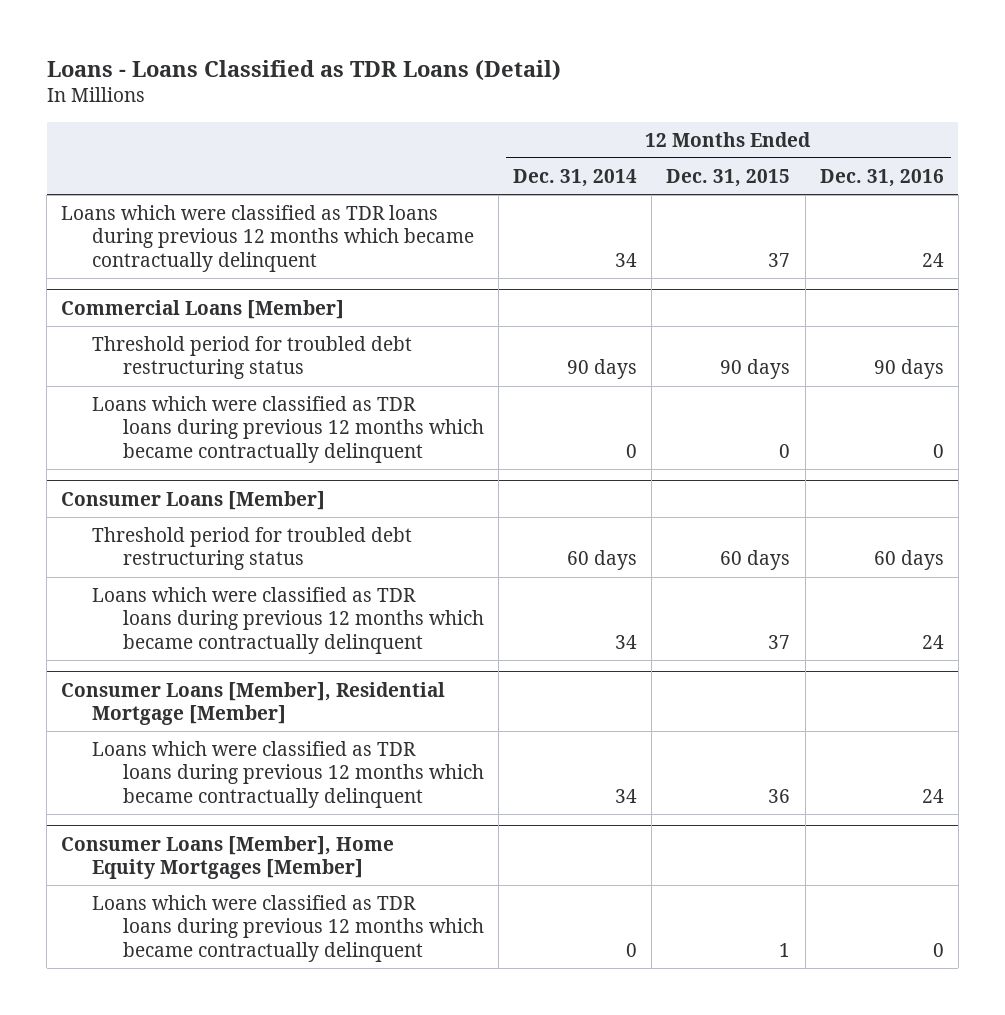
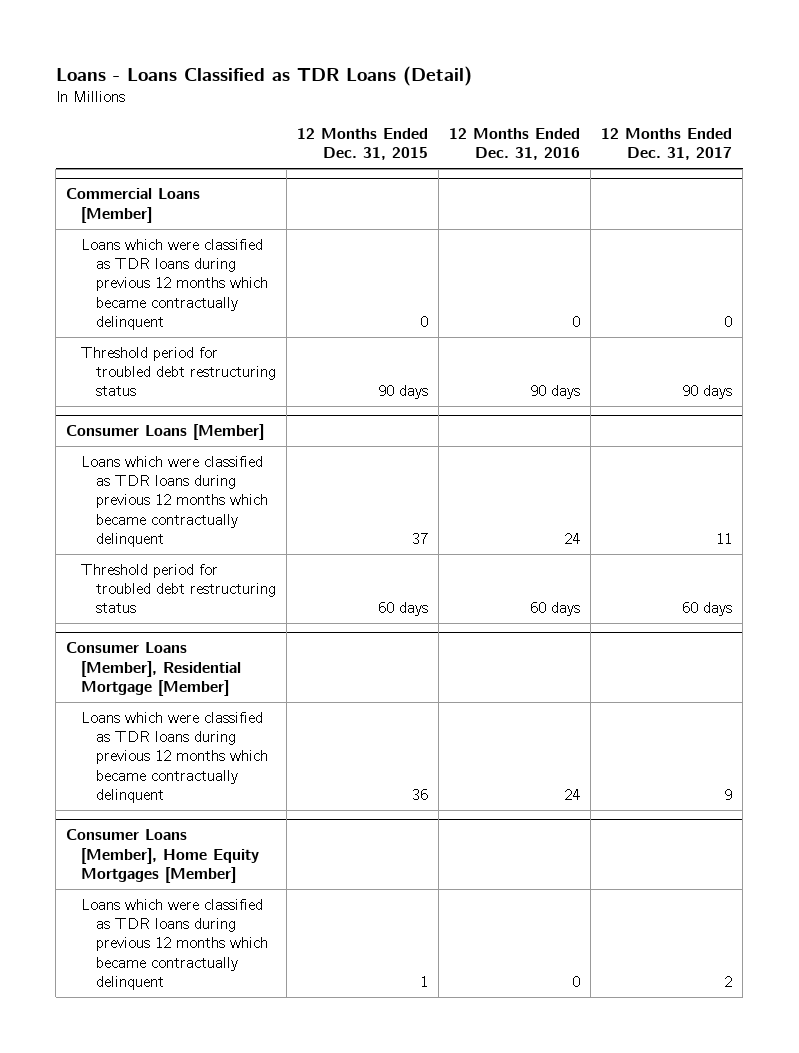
[512,169,637,188] Dec. 31, 2014 -> none
none -> [601,128,733,161] 12 Months Ended Dec. 31, 2017
[61,205,474,272] Loans which were classified as TDR loans during previous 12 months which became contractually delinquent -> none
[91,336,412,380] Threshold period for troubled debt restructuring status -> [81,346,277,397] Threshold period for troubled debt restructuring status
[91,527,412,571] Threshold period for troubled debt restructuring status -> [81,563,277,614] Threshold period for troubled debt restructuring status

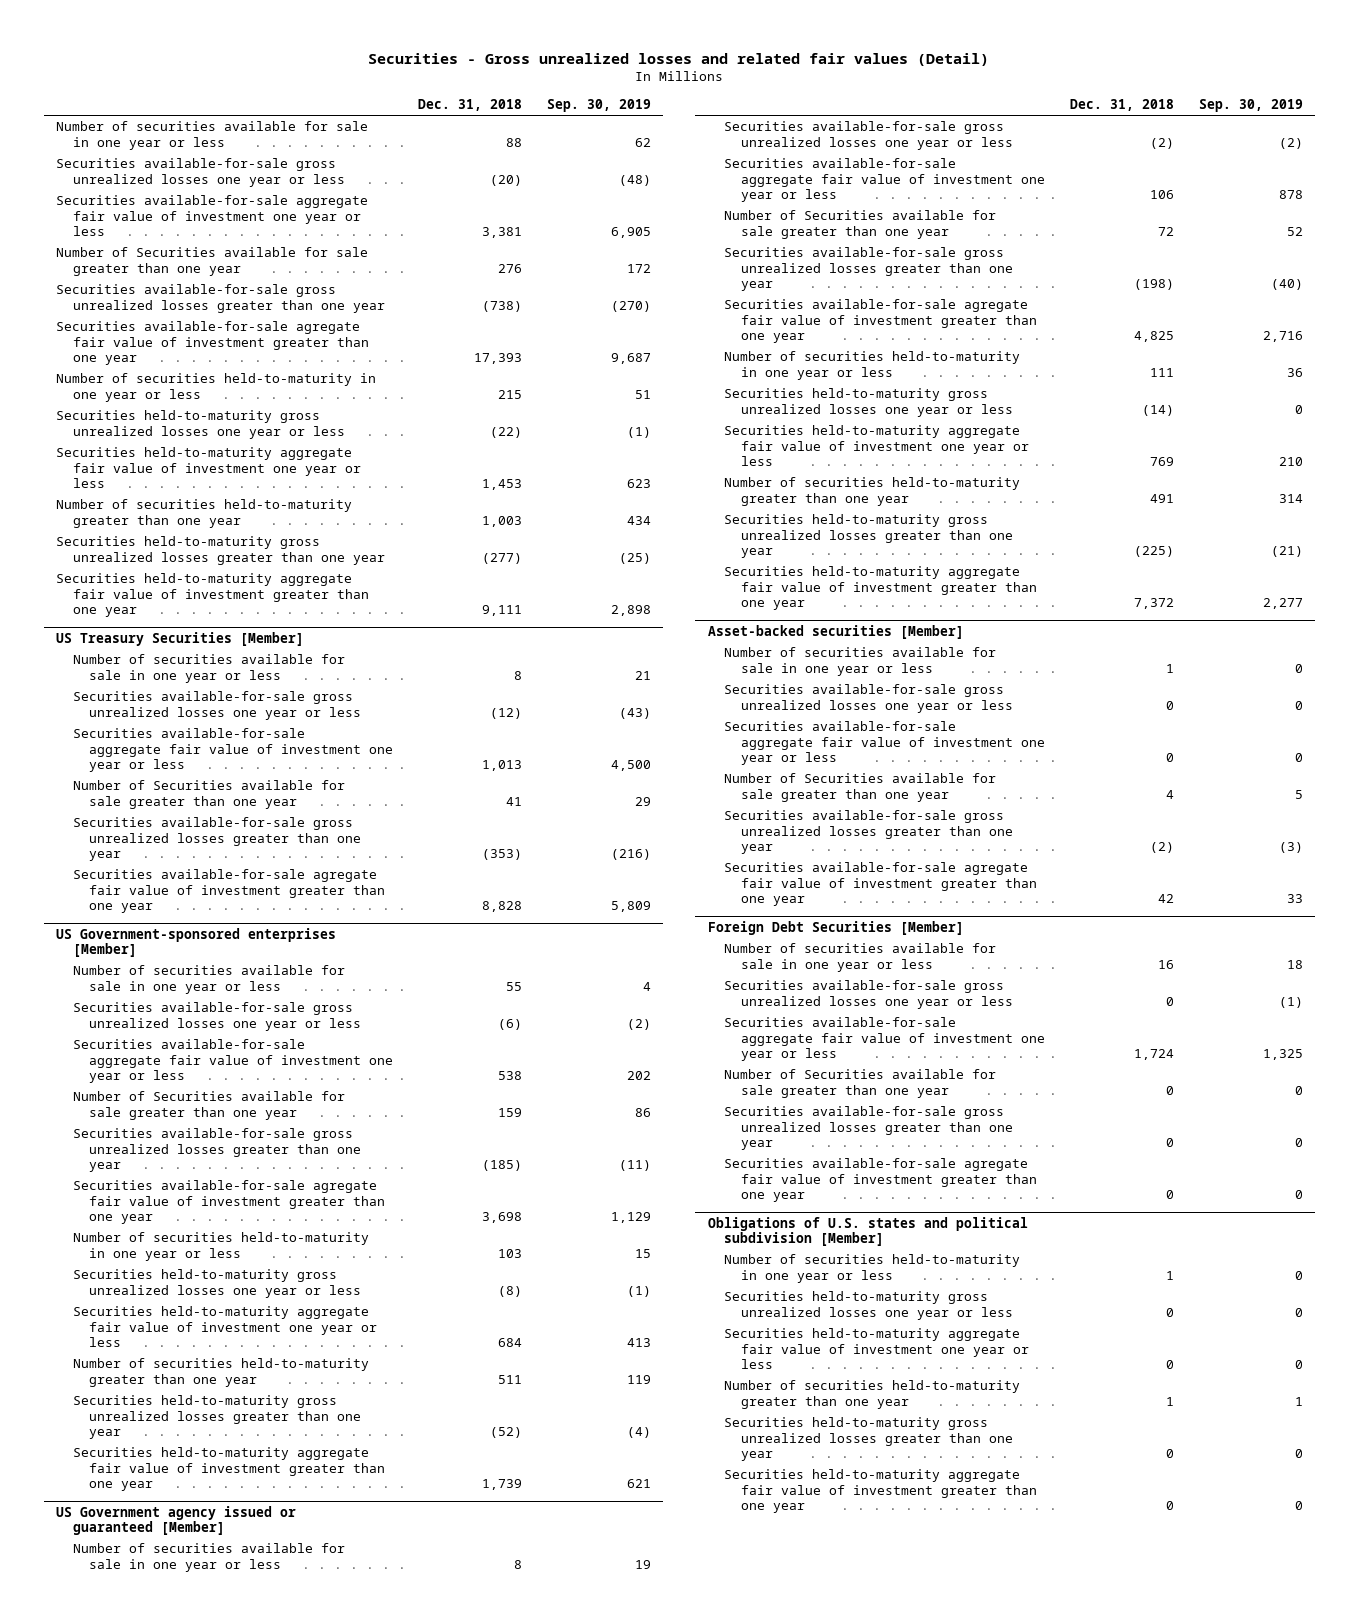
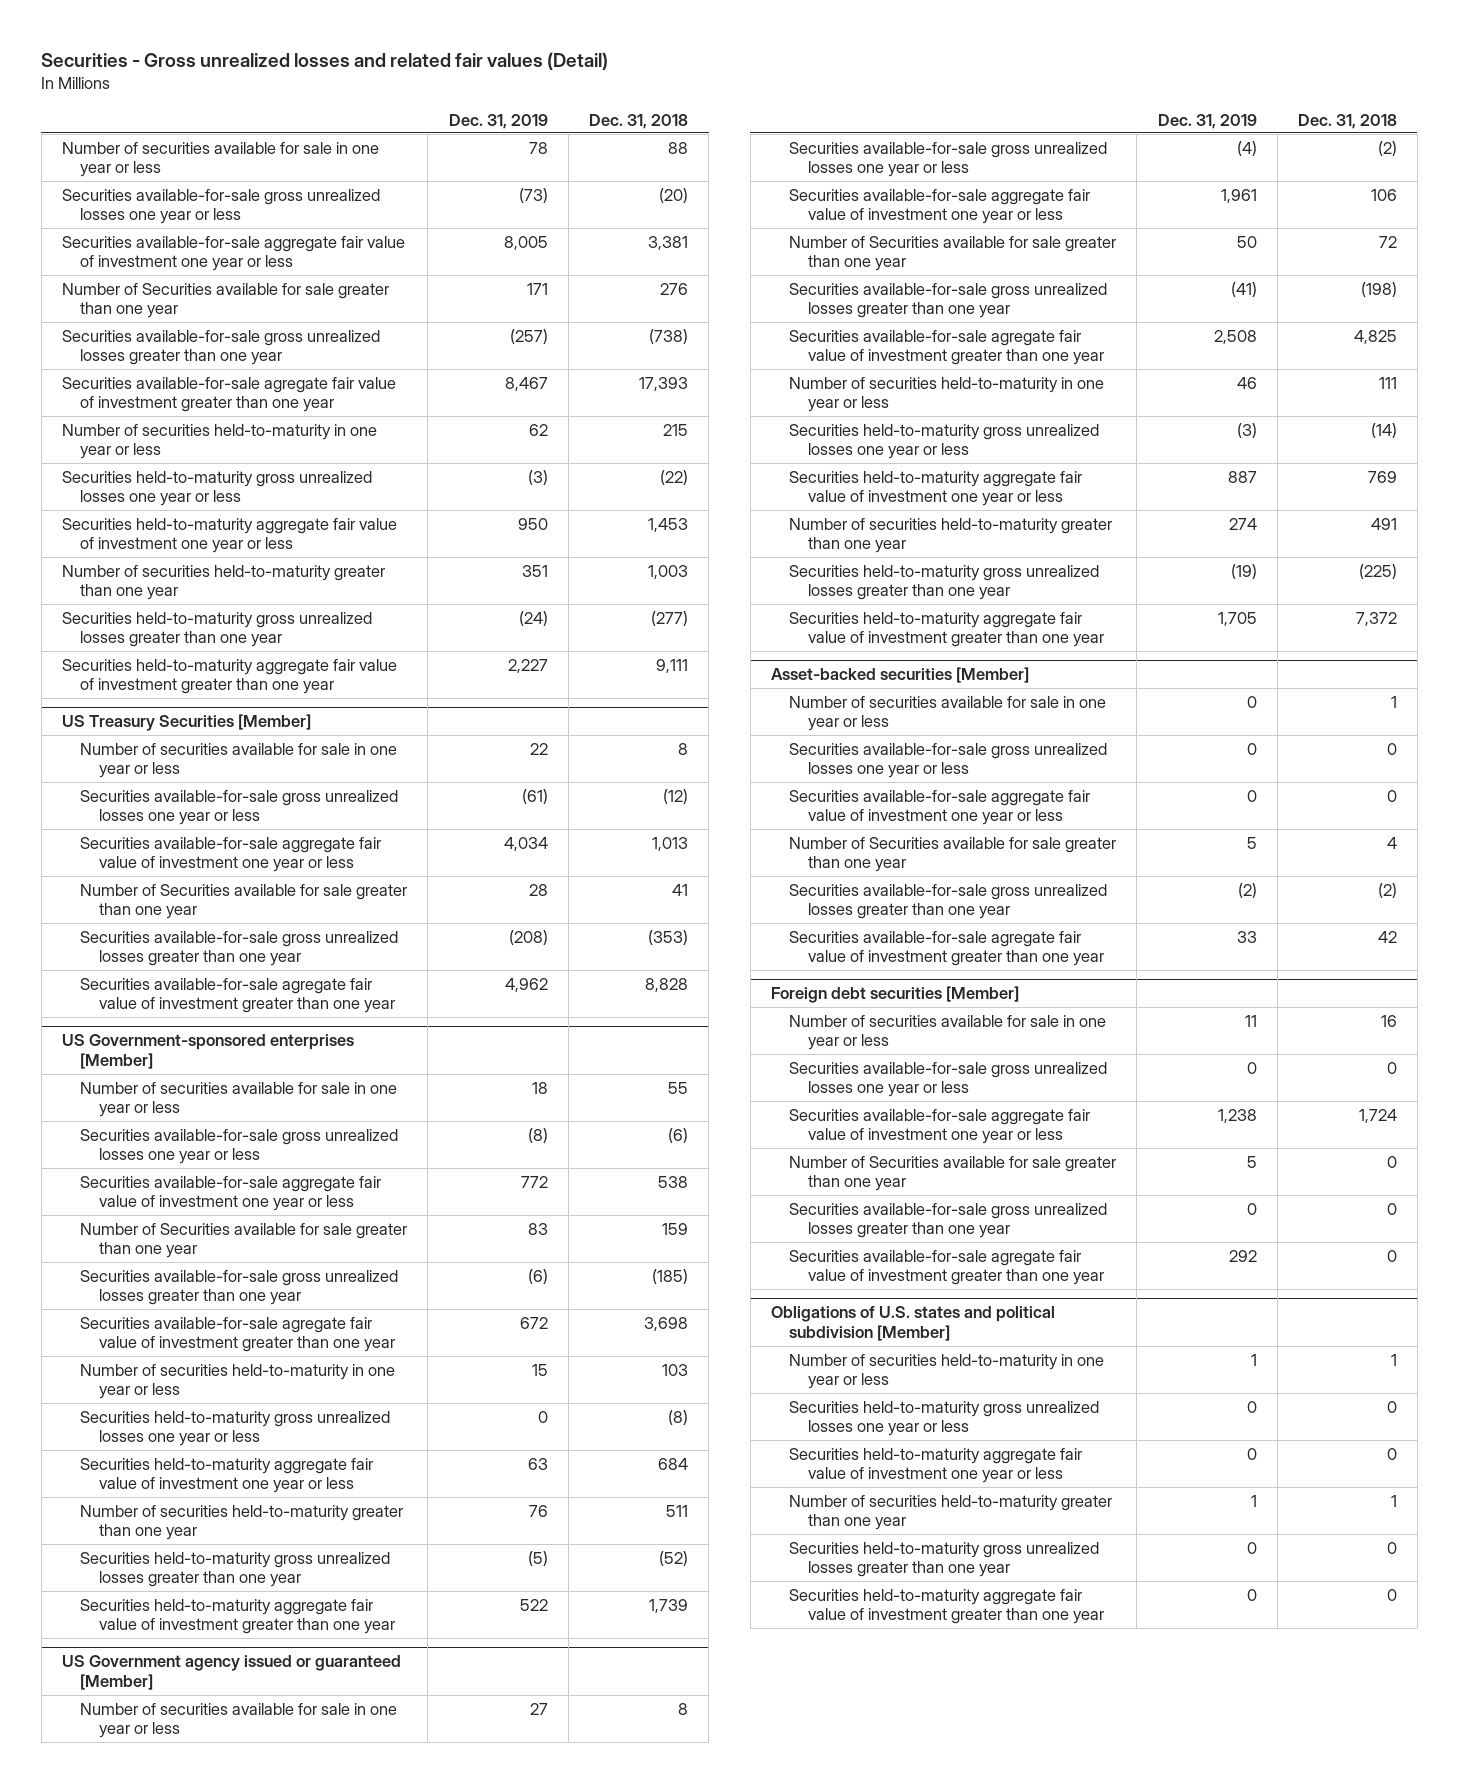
[546,99,651,113] Sep. 30, 2019 -> none
none -> [448,113,548,129] Dec. 31, 2019
[707,920,964,935] Foreign Debt Securities [Member] -> [770,986,1019,1004] Foreign debt securities [Member]

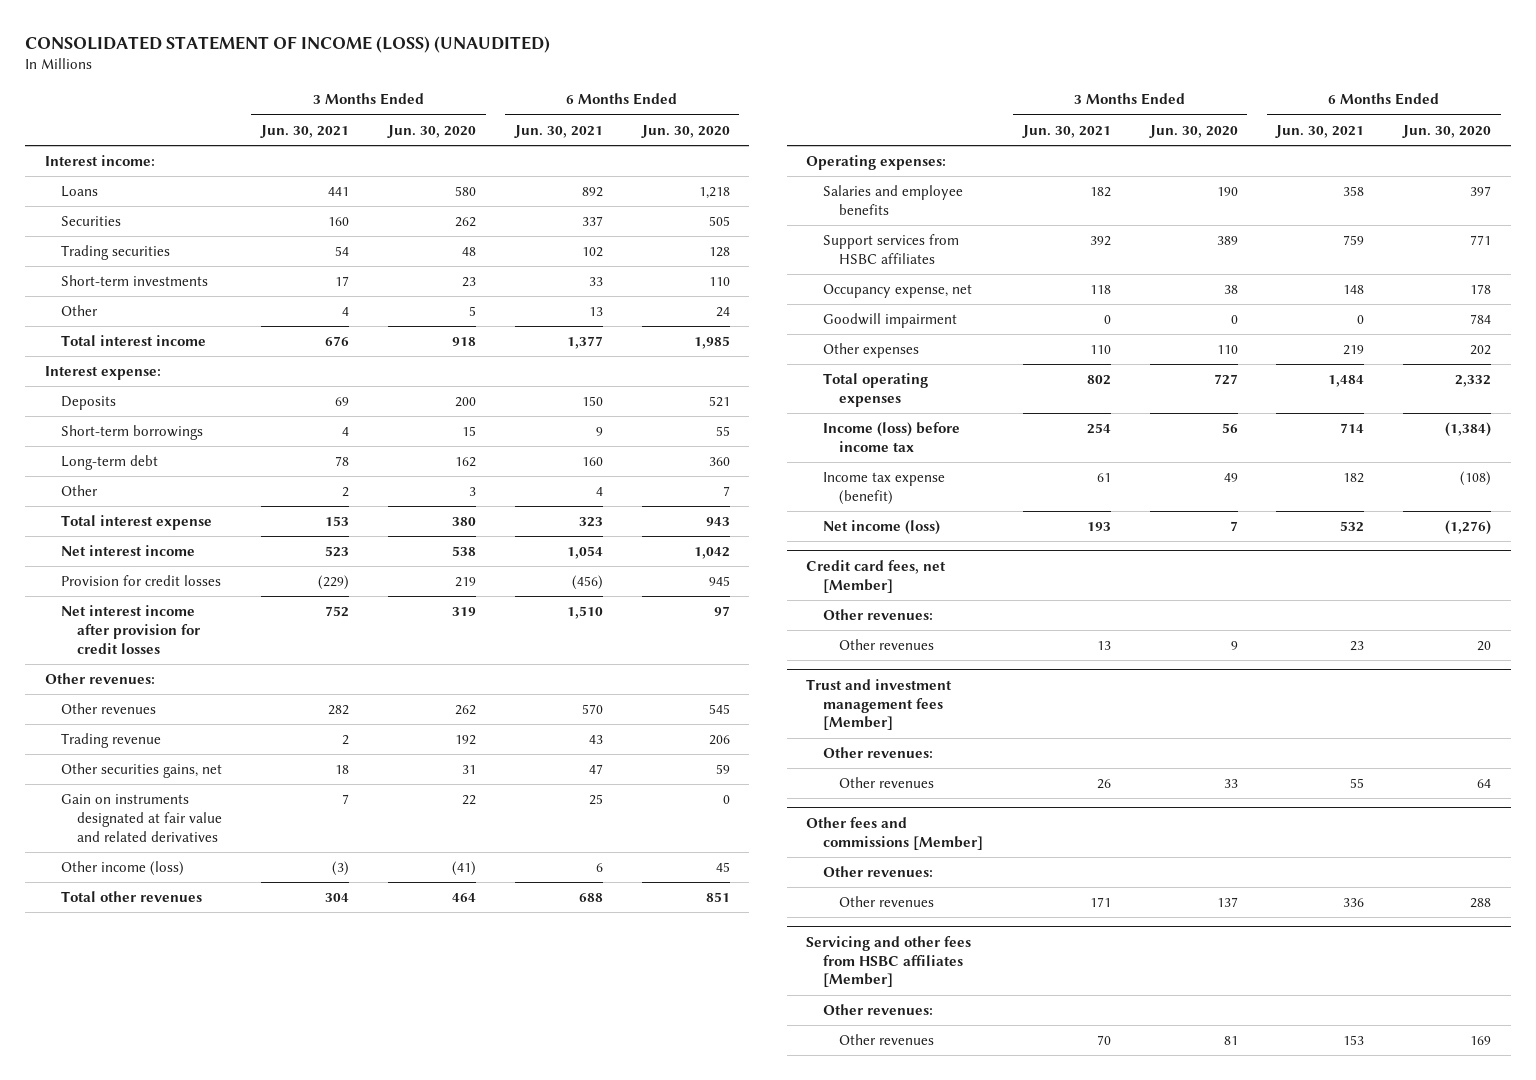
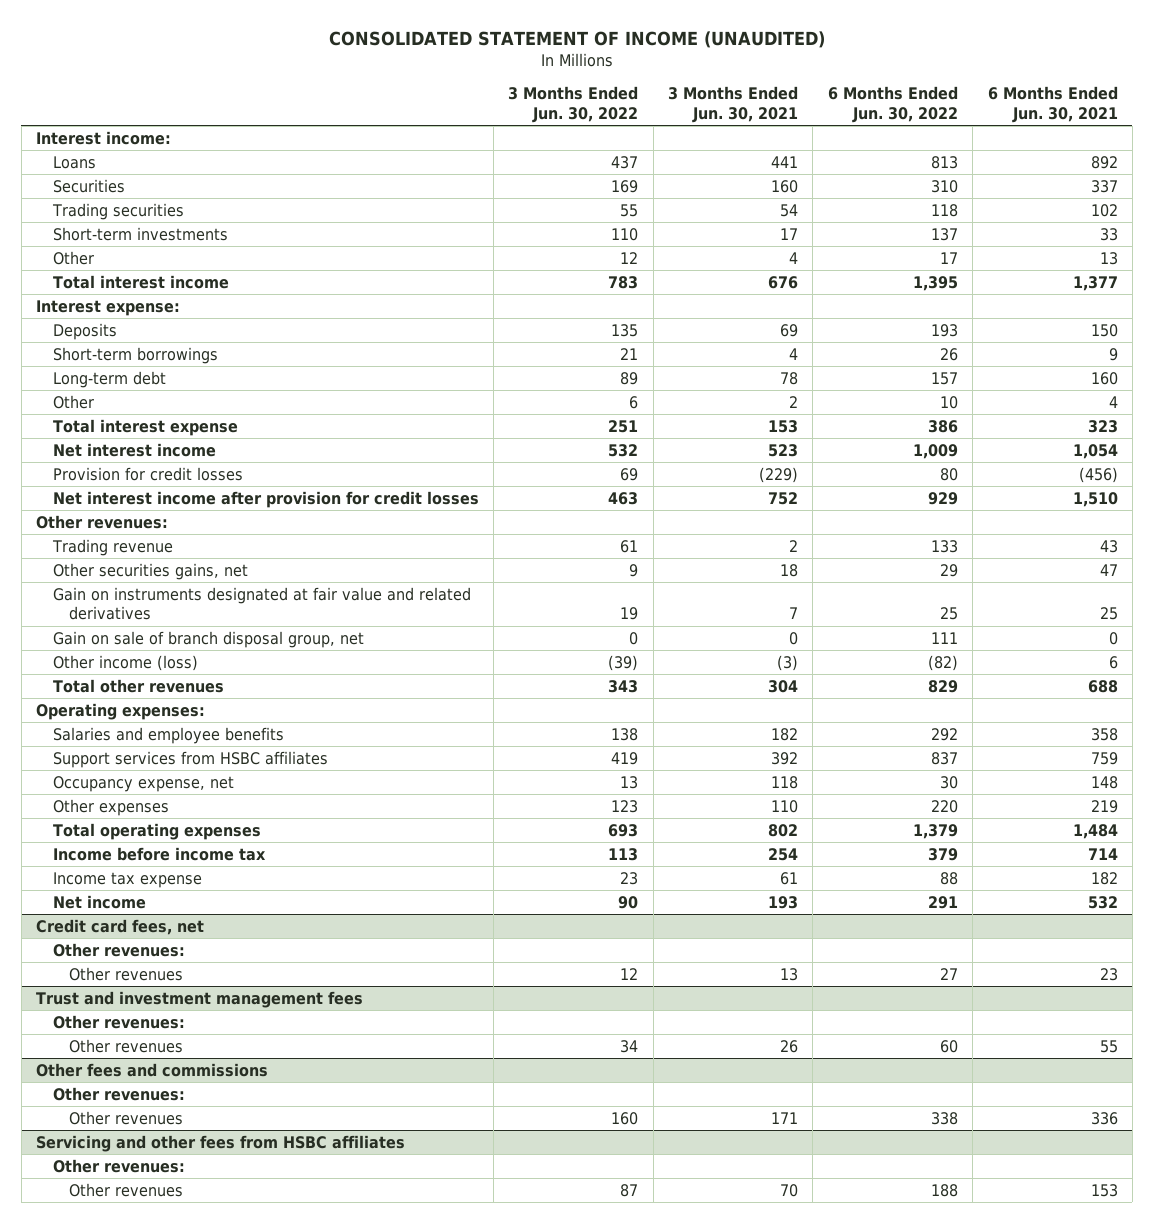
[25,35,551,53] CONSOLIDATED STATEMENT OF INCOME (LOSS) (UNAUDITED) -> [328,31,825,49] CONSOLIDATED STATEMENT OF INCOME (UNAUDITED)
[387,124,477,138] Jun. 30, 2020 -> none
[640,124,730,138] Jun. 30, 2020 -> none
none -> [508,85,639,123] 3 Months Ended Jun. 30, 2022
none -> [827,85,958,123] 6 Months Ended Jun. 30, 2022
[61,703,157,715] Other revenues -> none
none -> [52,630,364,648] Gain on sale of branch disposal group, net
[822,313,957,329] Goodwill impairment -> none
[822,422,960,453] Income (loss) before income tax -> [52,846,266,861] Income before income tax
[822,472,945,506] Income tax expense (benefit) -> [52,871,202,888] Income tax expense
[822,520,940,536] Net income (loss) -> [52,894,146,909] Net income
[806,559,947,593] Credit card fees, net [Member] -> [36,918,205,935] Credit card fees, net
[806,678,953,731] Trust and investment management fees [Member] -> [36,990,364,1008] Trust and investment management fees
[806,816,983,850] Other fees and commissions [Member] -> [36,1062,269,1077] Other fees and commissions
[806,935,972,988] Servicing and other fees from HSBC affiliates [Member] -> [36,1134,406,1152] Servicing and other fees from HSBC affiliates

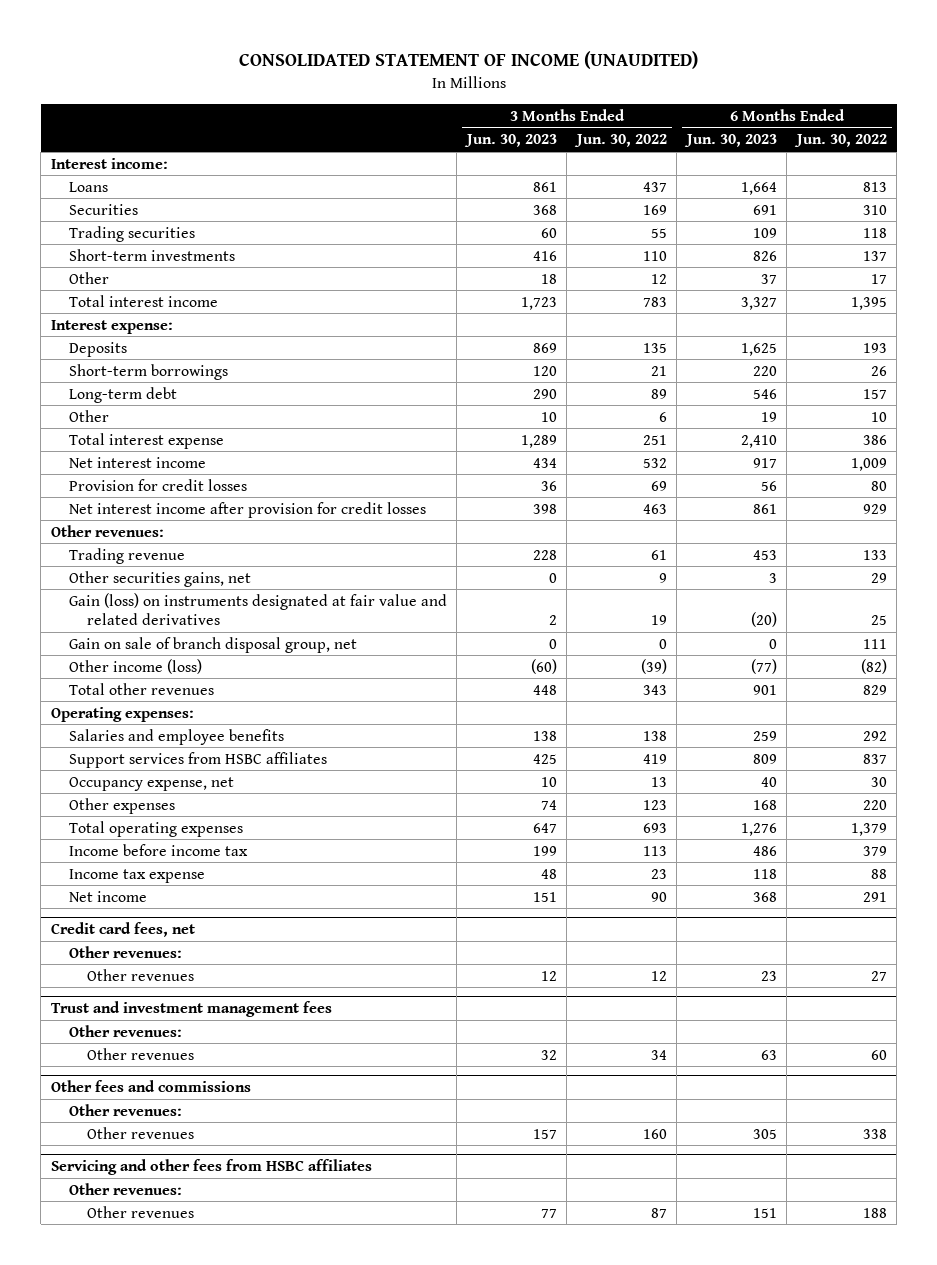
[668,85,799,123] 3 Months Ended Jun. 30, 2021 -> none
[987,85,1118,123] 6 Months Ended Jun. 30, 2021 -> none
none -> [463,134,557,148] Jun. 30, 2023
none -> [683,134,777,148] Jun. 30, 2023
[52,586,471,621] Gain on instruments designated at fair value and related derivatives -> [68,592,447,625] Gain (loss) on instruments designated at fair value and related derivatives

